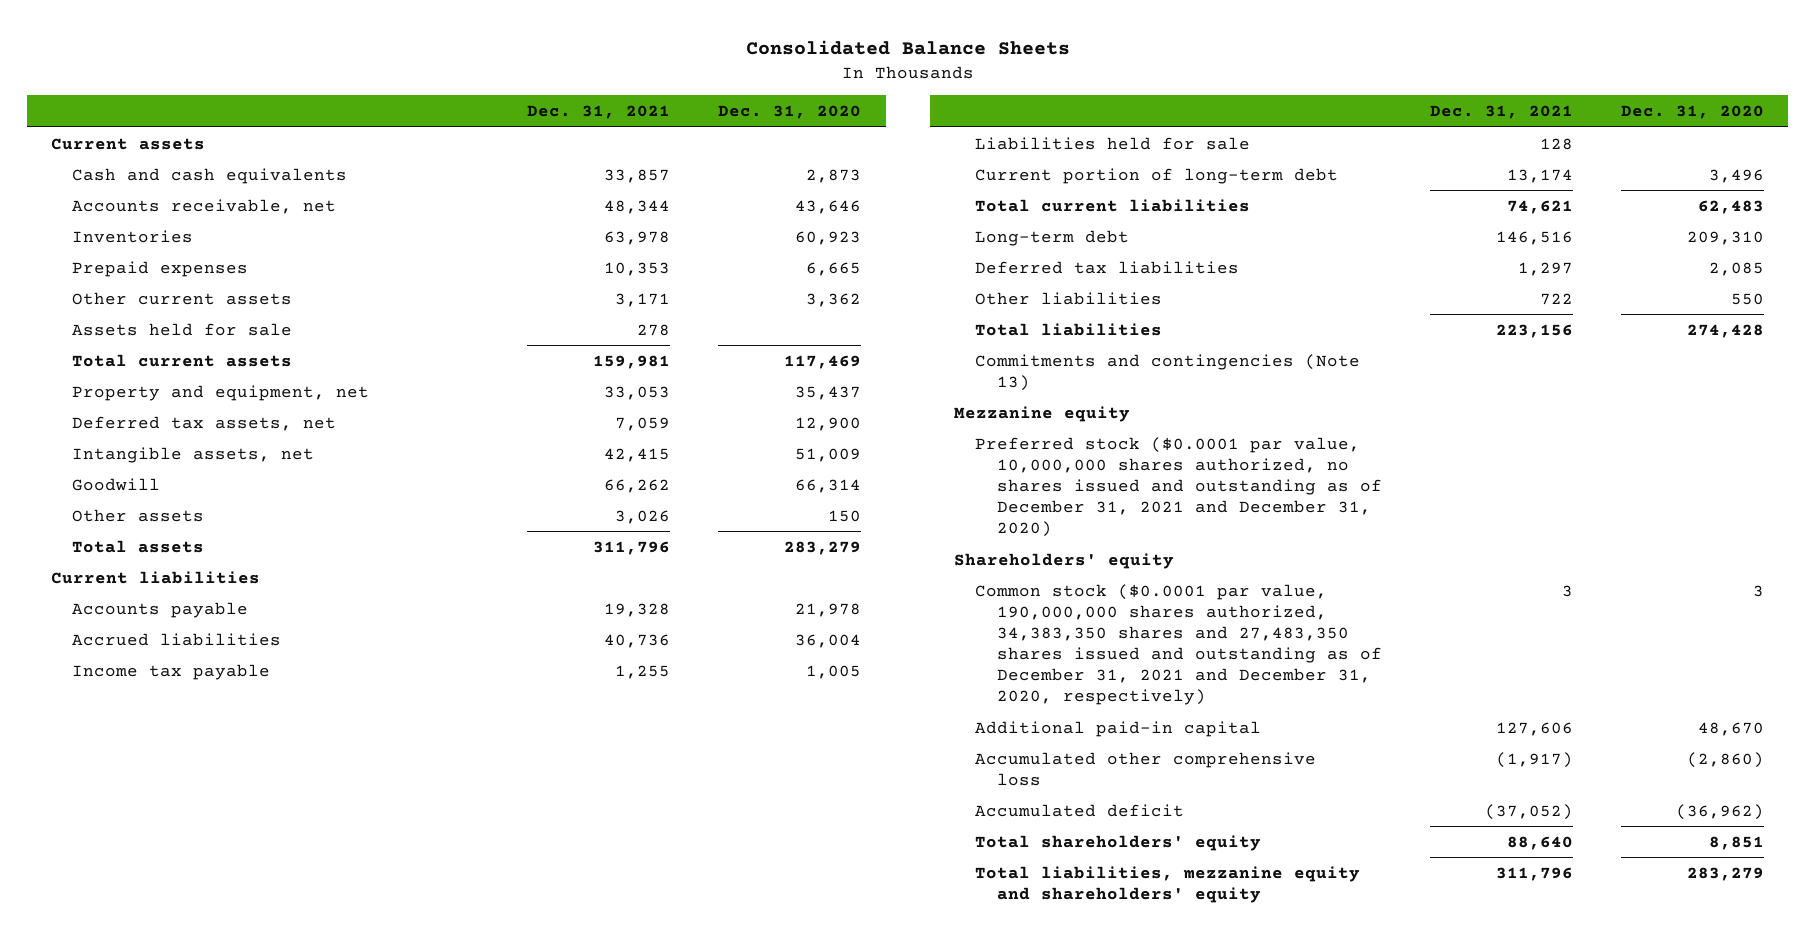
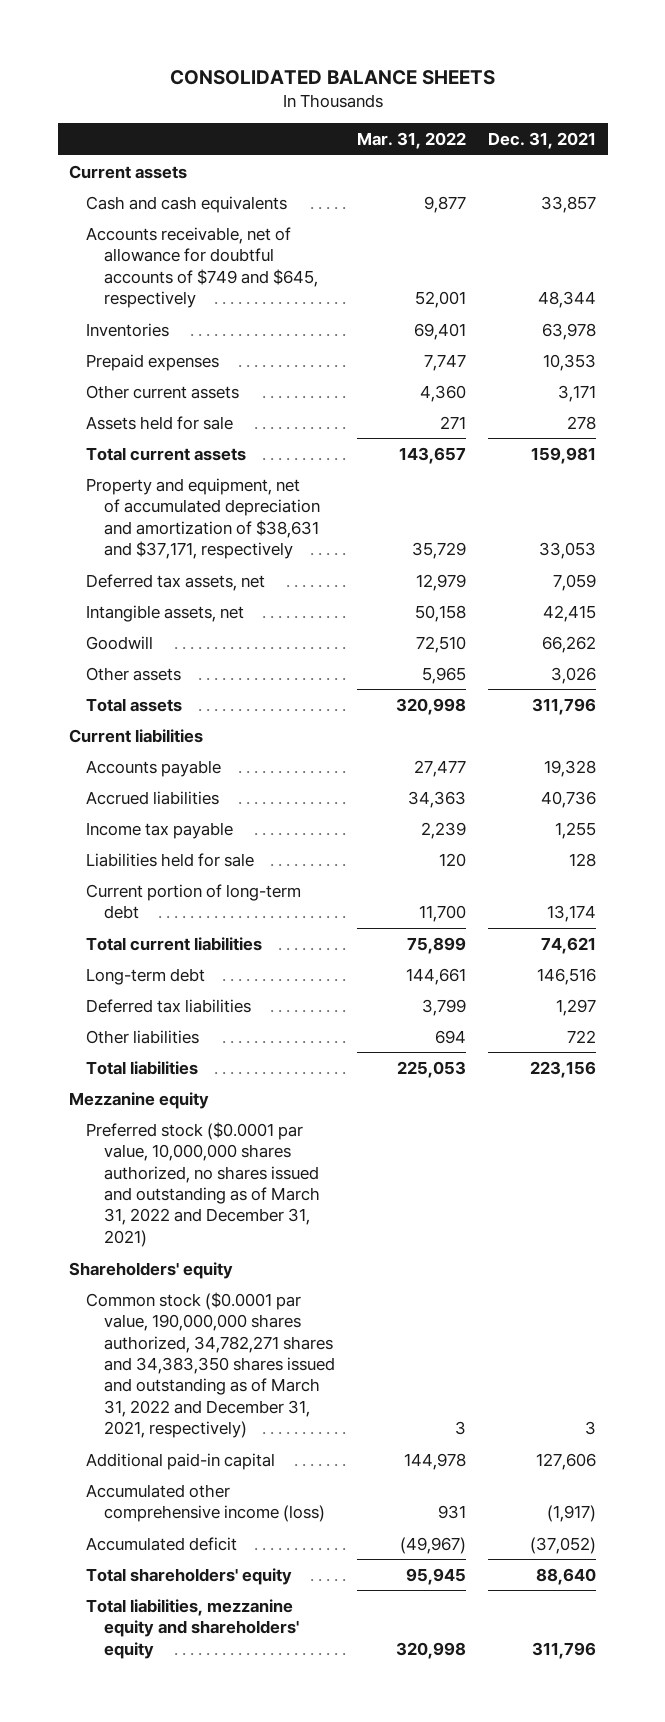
[745,40,1070,56] Consolidated Balance Sheets -> [169,69,495,85] CONSOLIDATED BALANCE SHEETS
[718,105,862,120] Dec. 31, 2020 -> none
none -> [357,132,467,150] Mar. 31, 2022
[72,198,337,214] Accounts receivable, net -> [86,226,318,308] Accounts receivable, net of allowance for doubtful accounts of $749 and $645, respectively
[72,384,370,401] Property and equipment, net -> [86,477,320,559] Property and equipment, net of accumulated depreciation and amortization of $38,631 and $37,171, respectively
[975,353,1361,391] Commitments and contingencies (Note 13) -> none
[975,436,1382,538] Preferred stock ($0.0001 par value, 10,000,000 shares authorized, no shares issued and outstanding as of December 31, 2021 and December 31, 2020) -> [86,1121,320,1247] Preferred stock ($0.0001 par value, 10,000,000 shares authorized, no shares issued and outstanding as of March 31, 2022 and December 31, 2021)
[975,583,1382,706] Common stock ($0.0001 par value, 190,000,000 shares authorized, 34,383,350 shares and 27,483,350 shares issued and outstanding as of December 31, 2021 and December 31, 2020, respectively) -> [86,1291,335,1439] Common stock ($0.0001 par value, 190,000,000 shares authorized, 34,782,271 shares and 34,383,350 shares issued and outstanding as of March 31, 2022 and December 31, 2021, respectively)
[975,751,1317,786] Accumulated other comprehensive loss -> [86,1483,325,1523] Accumulated other comprehensive income (loss)

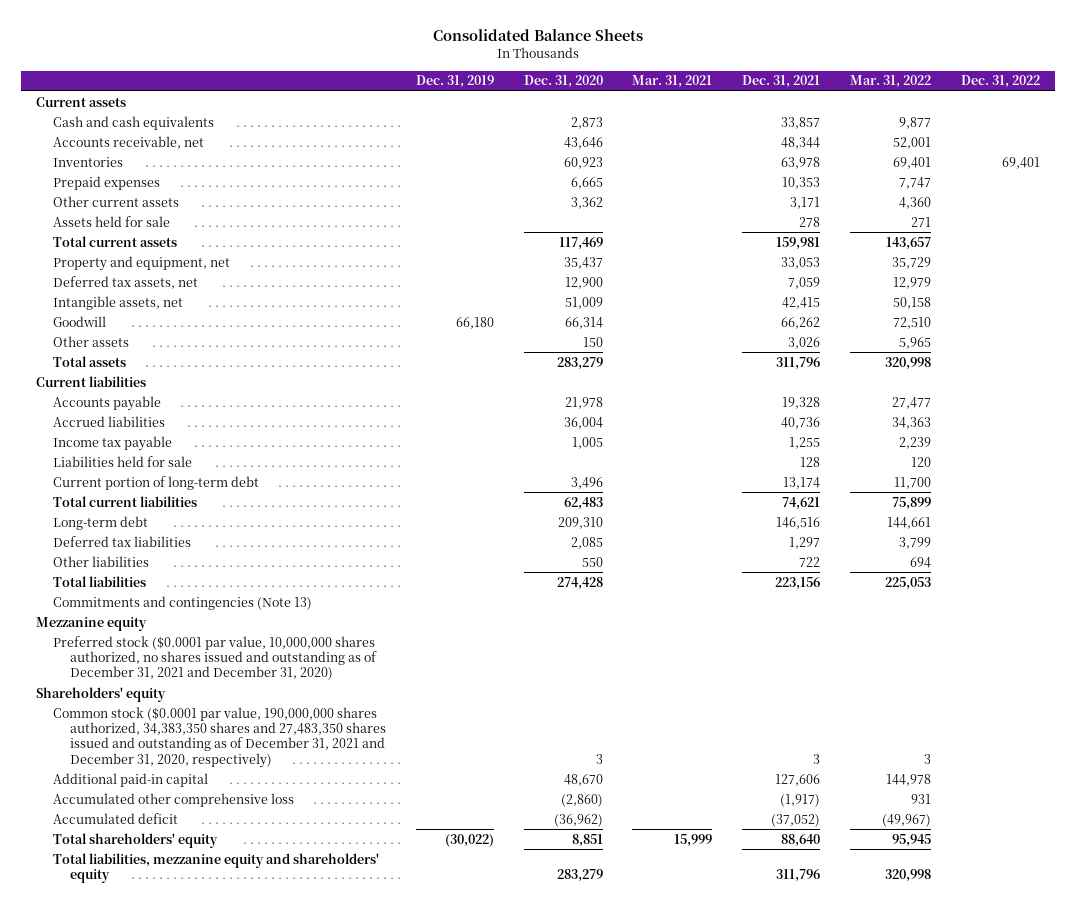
[169,69,495,85] CONSOLIDATED BALANCE SHEETS -> [432,28,643,41] Consolidated Balance Sheets
none -> [415,75,494,89] Dec. 31, 2019
none -> [523,75,603,89] Dec. 31, 2020
none -> [632,75,713,89] Mar. 31, 2021
none -> [960,75,1040,89] Dec. 31, 2022
[86,226,318,308] Accounts receivable, net of allowance for doubtful accounts of $749 and $645, respectively -> [53,135,205,149] Accounts receivable, net
[86,477,320,559] Property and equipment, net of accumulated depreciation and amortization of $38,631 and $37,171, respectively -> [53,255,231,271] Property and equipment, net
none -> [53,595,313,610] Commitments and contingencies (Note 13)
[86,1121,320,1247] Preferred stock ($0.0001 par value, 10,000,000 shares authorized, no shares issued and outstanding as of March 31, 2022 and December 31, 2021) -> [53,635,378,681] Preferred stock ($0.0001 par value, 10,000,000 shares authorized, no shares issued and outstanding as of December 31, 2021 and December 31, 2020)
[86,1291,335,1439] Common stock ($0.0001 par value, 190,000,000 shares authorized, 34,782,271 shares and 34,383,350 shares issued and outstanding as of March 31, 2022 and December 31, 2021, respectively) -> [53,706,387,768] Common stock ($0.0001 par value, 190,000,000 shares authorized, 34,383,350 shares and 27,483,350 shares issued and outstanding as of December 31, 2021 and December 31, 2020, respectively)
[86,1483,325,1523] Accumulated other comprehensive income (loss) -> [53,792,295,807] Accumulated other comprehensive loss

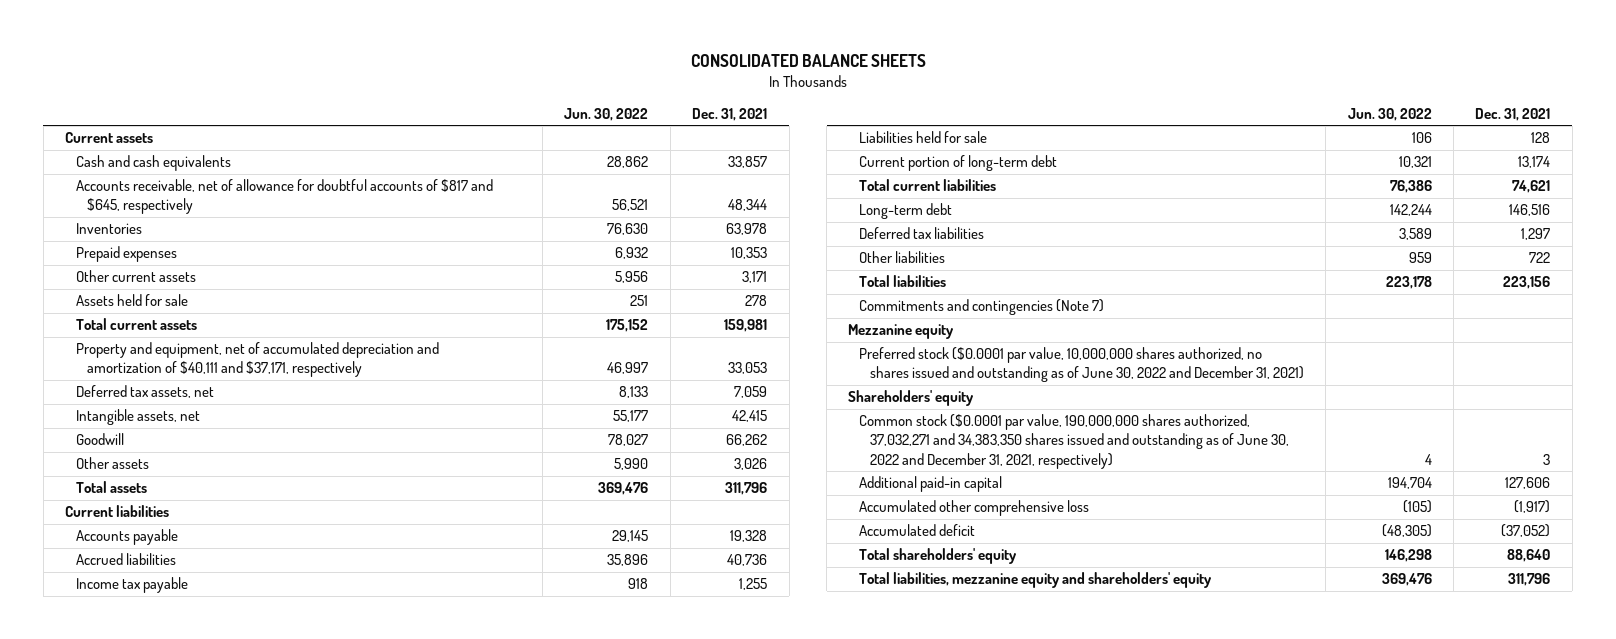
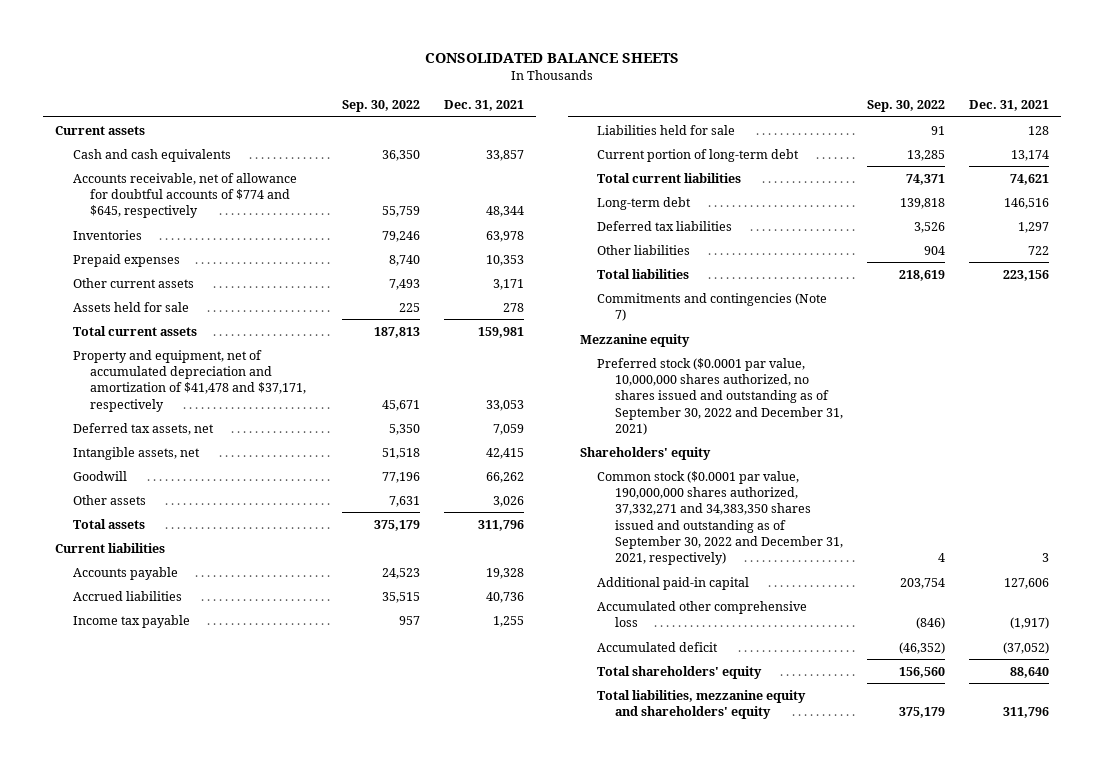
[564,108,649,122] Jun. 30, 2022 -> none
none -> [342,99,421,112] Sep. 30, 2022
[75,179,493,215] Accounts receivable, net of allowance for doubtful accounts of $817 and $645, respectively -> [72,172,297,219] Accounts receivable, net of allowance for doubtful accounts of $774 and $645, respectively
[75,342,439,378] Property and equipment, net of accumulated depreciation and amortization of $40,111 and $37,171, respectively -> [72,349,307,412] Property and equipment, net of accumulated depreciation and amortization of $41,478 and $37,171, respectively
[859,347,1304,383] Preferred stock ($0.0001 par value, 10,000,000 shares authorized, no shares issued and outstanding as of June 30, 2022 and December 31, 2021) -> [597,357,844,435] Preferred stock ($0.0001 par value, 10,000,000 shares authorized, no shares issued and outstanding as of September 30, 2022 and December 31, 2021)
[859,414,1289,469] Common stock ($0.0001 par value, 190,000,000 shares authorized, 37,032,271 and 34,383,350 shares issued and outstanding as of June 30, 2022 and December 31, 2021, respectively) -> [597,470,844,566] Common stock ($0.0001 par value, 190,000,000 shares authorized, 37,332,271 and 34,383,350 shares issued and outstanding as of September 30, 2022 and December 31, 2021, respectively)

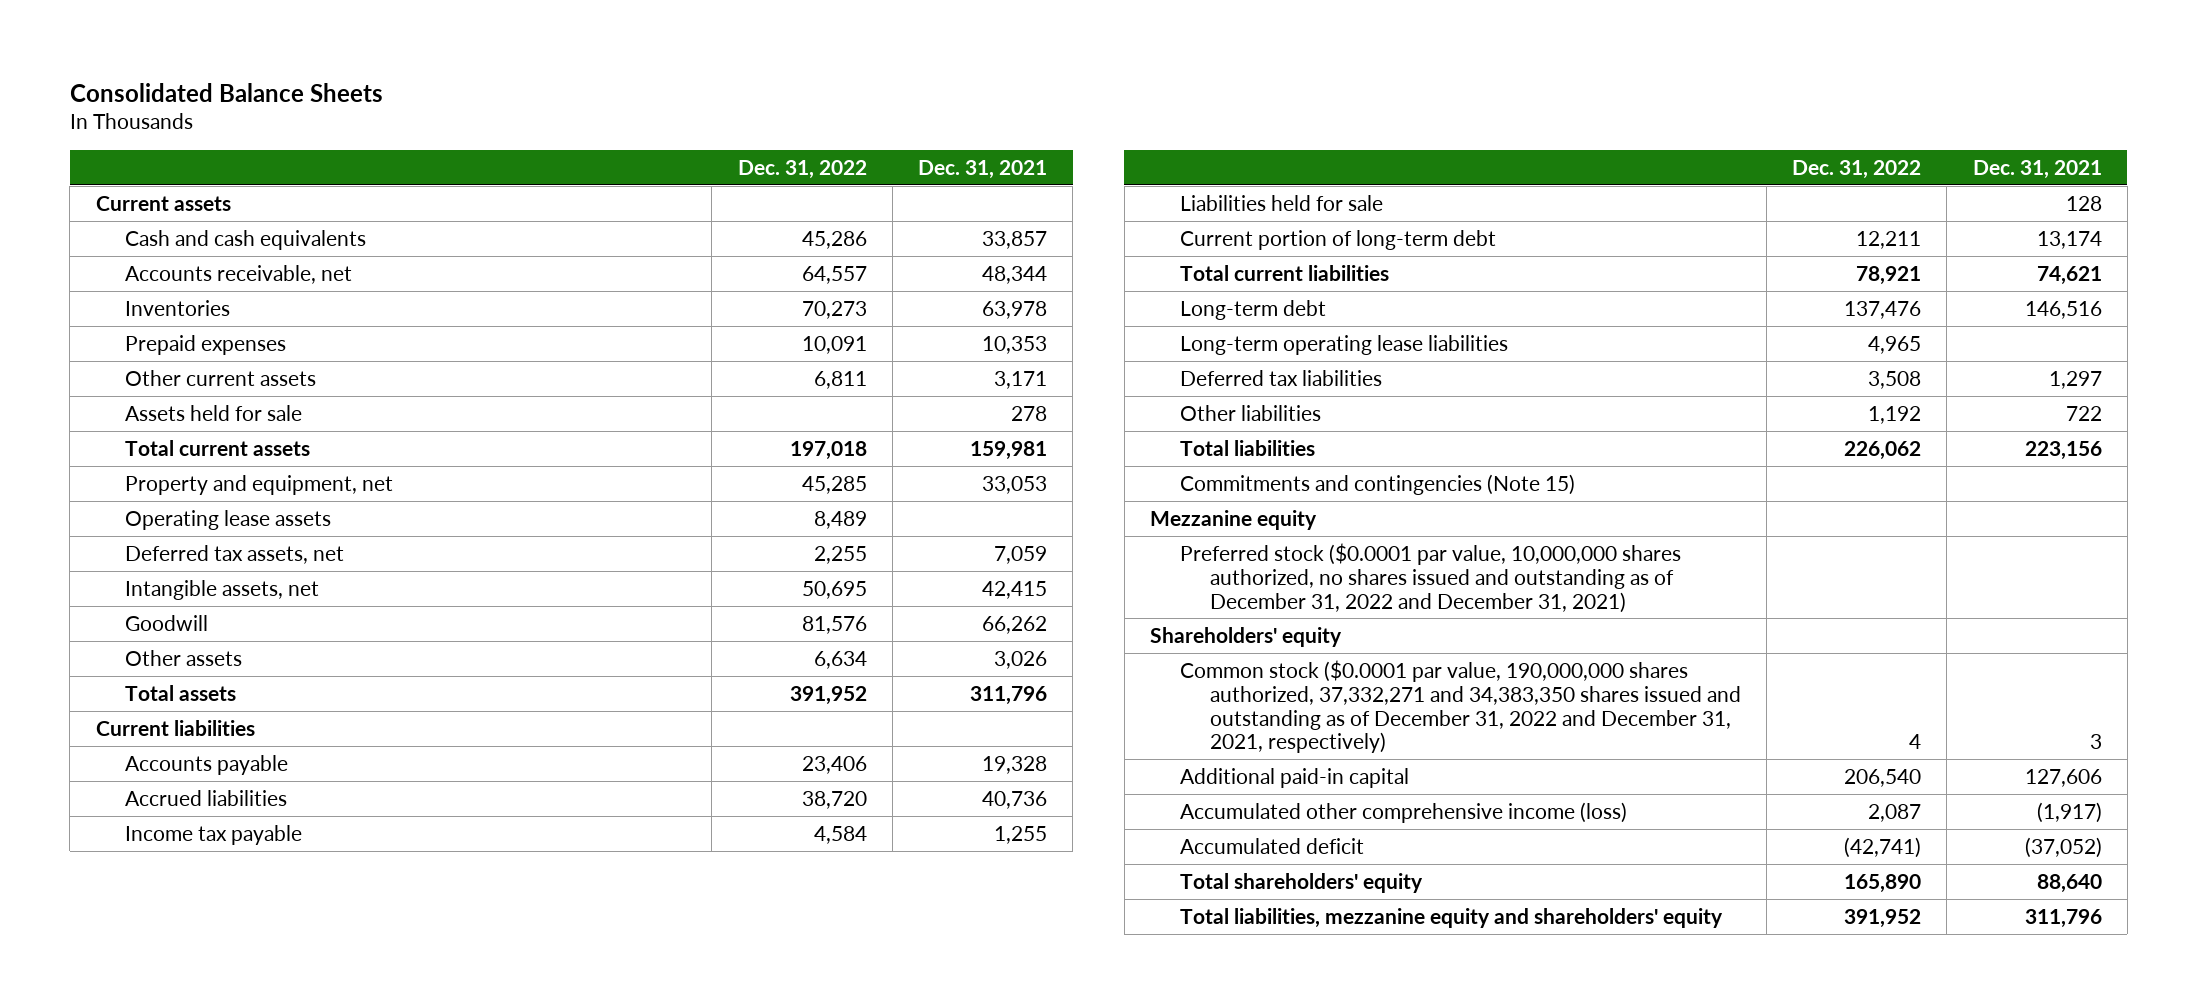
[424,52,679,63] CONSOLIDATED BALANCE SHEETS -> [69,82,383,102] Consolidated Balance Sheets
[342,99,421,112] Sep. 30, 2022 -> none
none -> [737,159,867,179] Dec. 31, 2022
[72,172,297,219] Accounts receivable, net of allowance for doubtful accounts of $774 and $645, respectively -> [125,264,353,284] Accounts receivable, net
[72,349,307,412] Property and equipment, net of accumulated depreciation and amortization of $41,478 and $37,171, respectively -> [125,474,394,495] Property and equipment, net
none -> [125,509,332,530] Operating lease assets
none -> [1179,334,1508,355] Long-term operating lease liabilities
[597,292,828,322] Commitments and contingencies (Note 7) -> [1179,473,1575,495] Commitments and contingencies (Note 15)
[597,357,844,435] Preferred stock ($0.0001 par value, 10,000,000 shares authorized, no shares issued and outstanding as of September 30, 2022 and December 31, 2021) -> [1179,542,1681,613] Preferred stock ($0.0001 par value, 10,000,000 shares authorized, no shares issued and outstanding as of December 31, 2022 and December 31, 2021)
[597,470,844,566] Common stock ($0.0001 par value, 190,000,000 shares authorized, 37,332,271 and 34,383,350 shares issued and outstanding as of September 30, 2022 and December 31, 2021, respectively) -> [1179,659,1741,754] Common stock ($0.0001 par value, 190,000,000 shares authorized, 37,332,271 and 34,383,350 shares issued and outstanding as of December 31, 2022 and December 31, 2021, respectively)
[597,600,808,628] Accumulated other comprehensive loss -> [1179,801,1627,823] Accumulated other comprehensive income (loss)

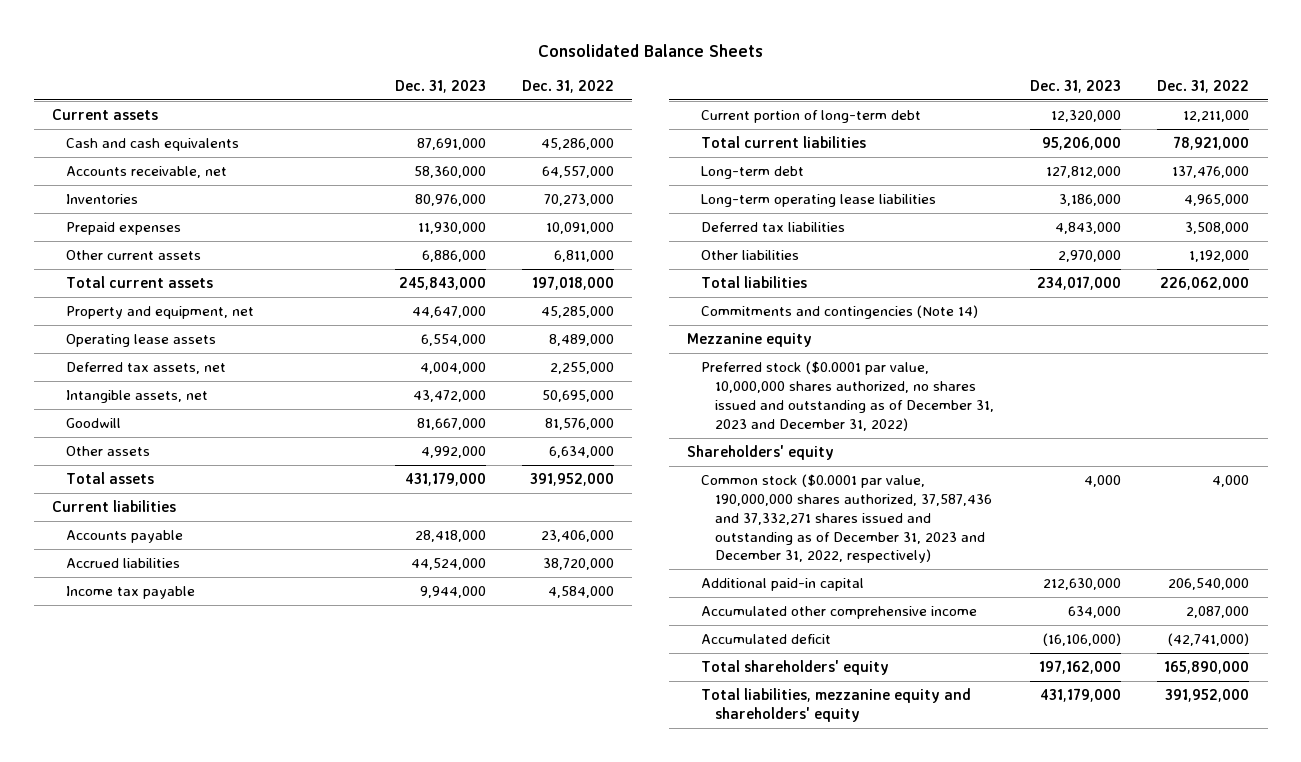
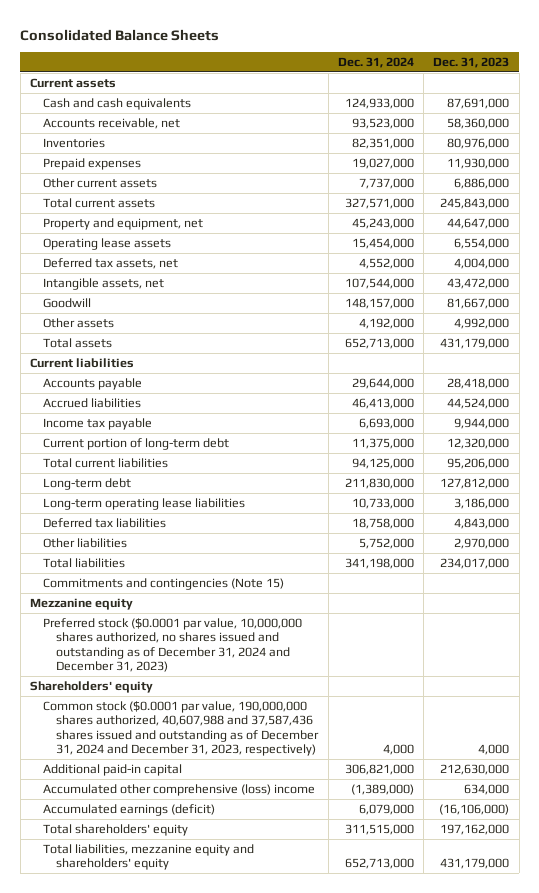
[522,79,615,93] Dec. 31, 2022 -> none
none -> [337,56,414,68] Dec. 31, 2024
[701,305,979,320] Commitments and contingencies (Note 14) -> [43,577,285,590] Commitments and contingencies (Note 15)
[701,361,994,431] Preferred stock ($0.0001 par value, 10,000,000 shares authorized, no shares issued and outstanding as of December 31, 2023 and December 31, 2022) -> [43,617,303,673] Preferred stock ($0.0001 par value, 10,000,000 shares authorized, no shares issued and outstanding as of December 31, 2024 and December 31, 2023)
[701,474,992,564] Common stock ($0.0001 par value, 190,000,000 shares authorized, 37,587,436 and 37,332,271 shares issued and outstanding as of December 31, 2023 and December 31, 2022, respectively) -> [43,700,320,757] Common stock ($0.0001 par value, 190,000,000 shares authorized, 40,607,988 and 37,587,436 shares issued and outstanding as of December 31, 2024 and December 31, 2023, respectively)
[701,606,978,620] Accumulated other comprehensive income -> [43,783,316,796] Accumulated other comprehensive (loss) income
[701,634,832,645] Accumulated deficit -> [43,803,216,816] Accumulated earnings (deficit)

